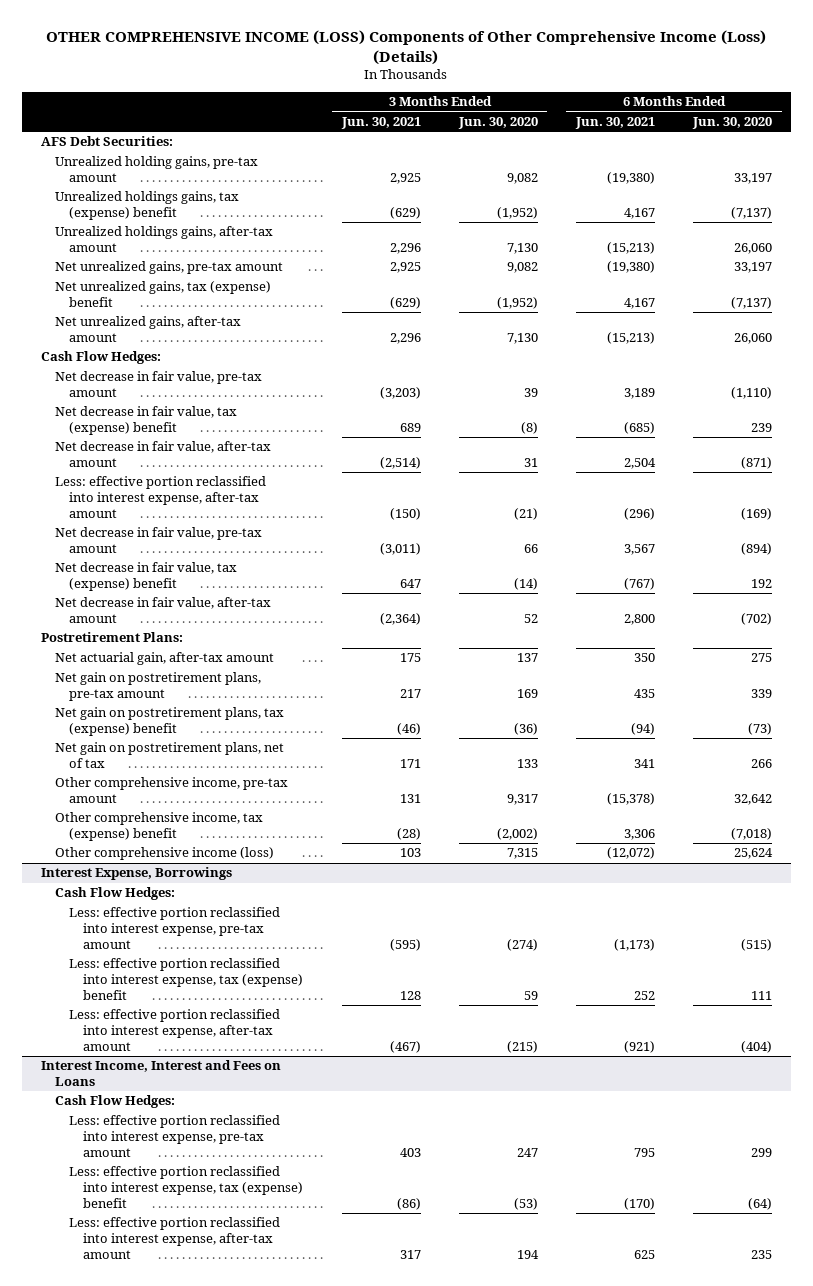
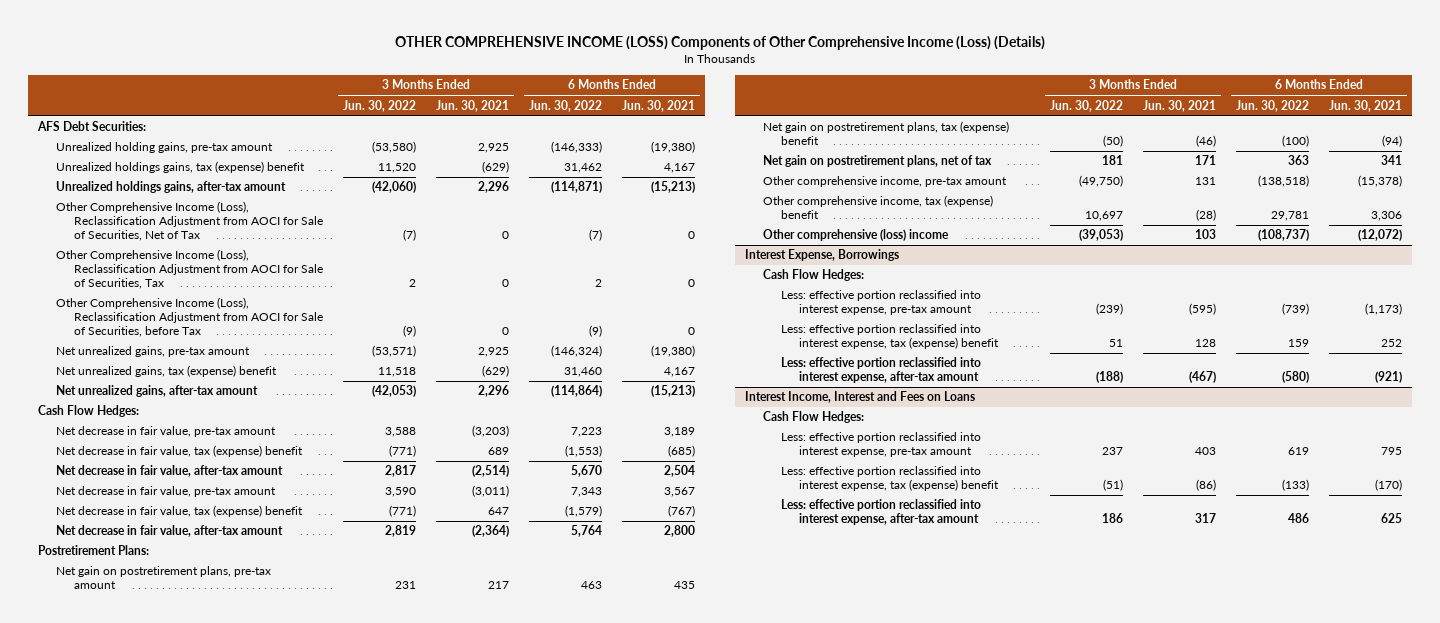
[457,116,538,129] Jun. 30, 2020 -> none
[692,116,773,129] Jun. 30, 2020 -> none
none -> [343,99,417,112] Jun. 30, 2022
none -> [528,99,602,112] Jun. 30, 2022
none -> [56,201,324,242] Other Comprehensive Income (Loss), Reclassification Adjustment from AOCI for Sale of Securities, Net of Tax
none -> [56,249,324,290] Other Comprehensive Income (Loss), Reclassification Adjustment from AOCI for Sale of Securities, Tax
none -> [56,297,324,338] Other Comprehensive Income (Loss), Reclassification Adjustment from AOCI for Sale of Securities, before Tax
[55,476,267,518] Less: effective portion reclassified into interest expense, after-tax amount -> none
[55,652,275,666] Net actuarial gain, after-tax amount -> none
[55,847,275,861] Other comprehensive income (loss) -> [762,229,949,242] Other comprehensive (loss) income

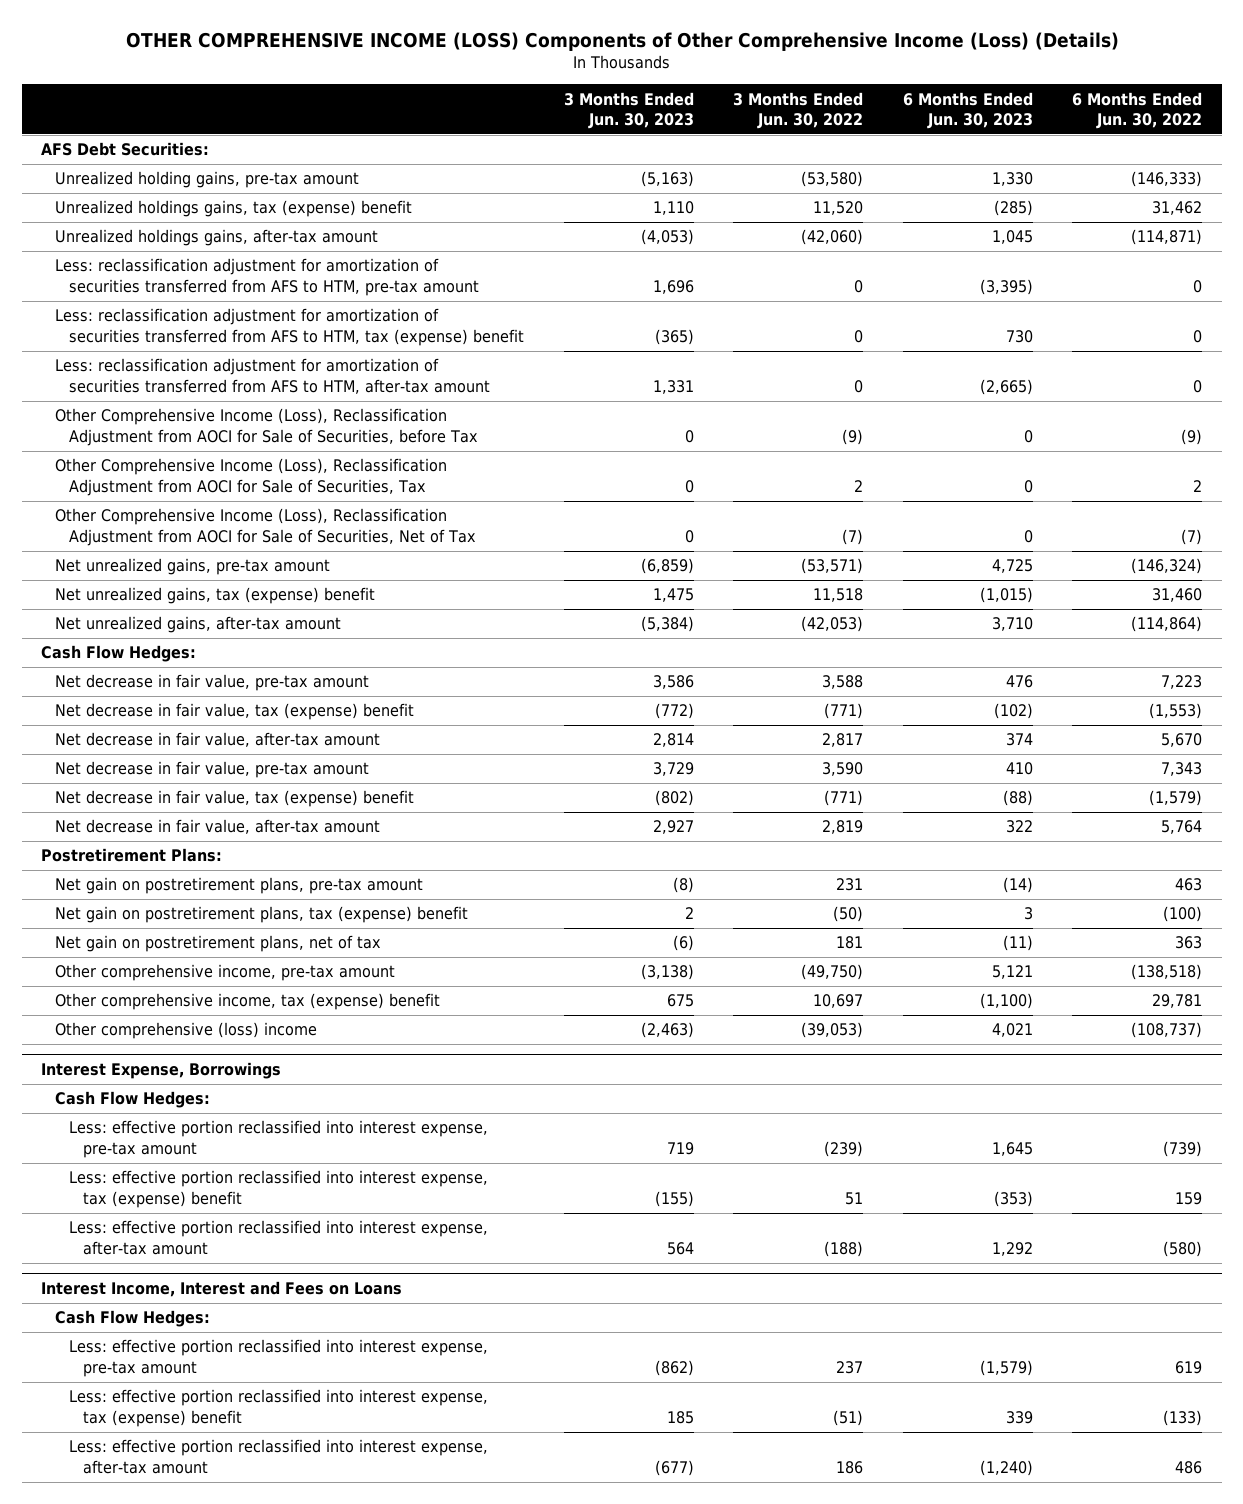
[435,99,509,112] Jun. 30, 2021 -> none
[621,99,695,112] Jun. 30, 2021 -> none
none -> [563,91,694,130] 3 Months Ended Jun. 30, 2023
none -> [902,91,1033,130] 6 Months Ended Jun. 30, 2023
none -> [55,258,480,297] Less: reclassification adjustment for amortization of securities transferred from AFS to HTM, pre-tax amount
none -> [55,308,525,347] Less: reclassification adjustment for amortization of securities transferred from AFS to HTM, tax (expense) benefit
none -> [55,358,491,395] Less: reclassification adjustment for amortization of securities transferred from AFS to HTM, after-tax amount
[56,249,324,290] Other Comprehensive Income (Loss), Reclassification Adjustment from AOCI for Sale of Securities, Tax -> [55,458,448,497] Other Comprehensive Income (Loss), Reclassification Adjustment from AOCI for Sale of Securities, Tax
[56,201,324,242] Other Comprehensive Income (Loss), Reclassification Adjustment from AOCI for Sale of Securities, Net of Tax -> [55,508,477,547] Other Comprehensive Income (Loss), Reclassification Adjustment from AOCI for Sale of Securities, Net of Tax

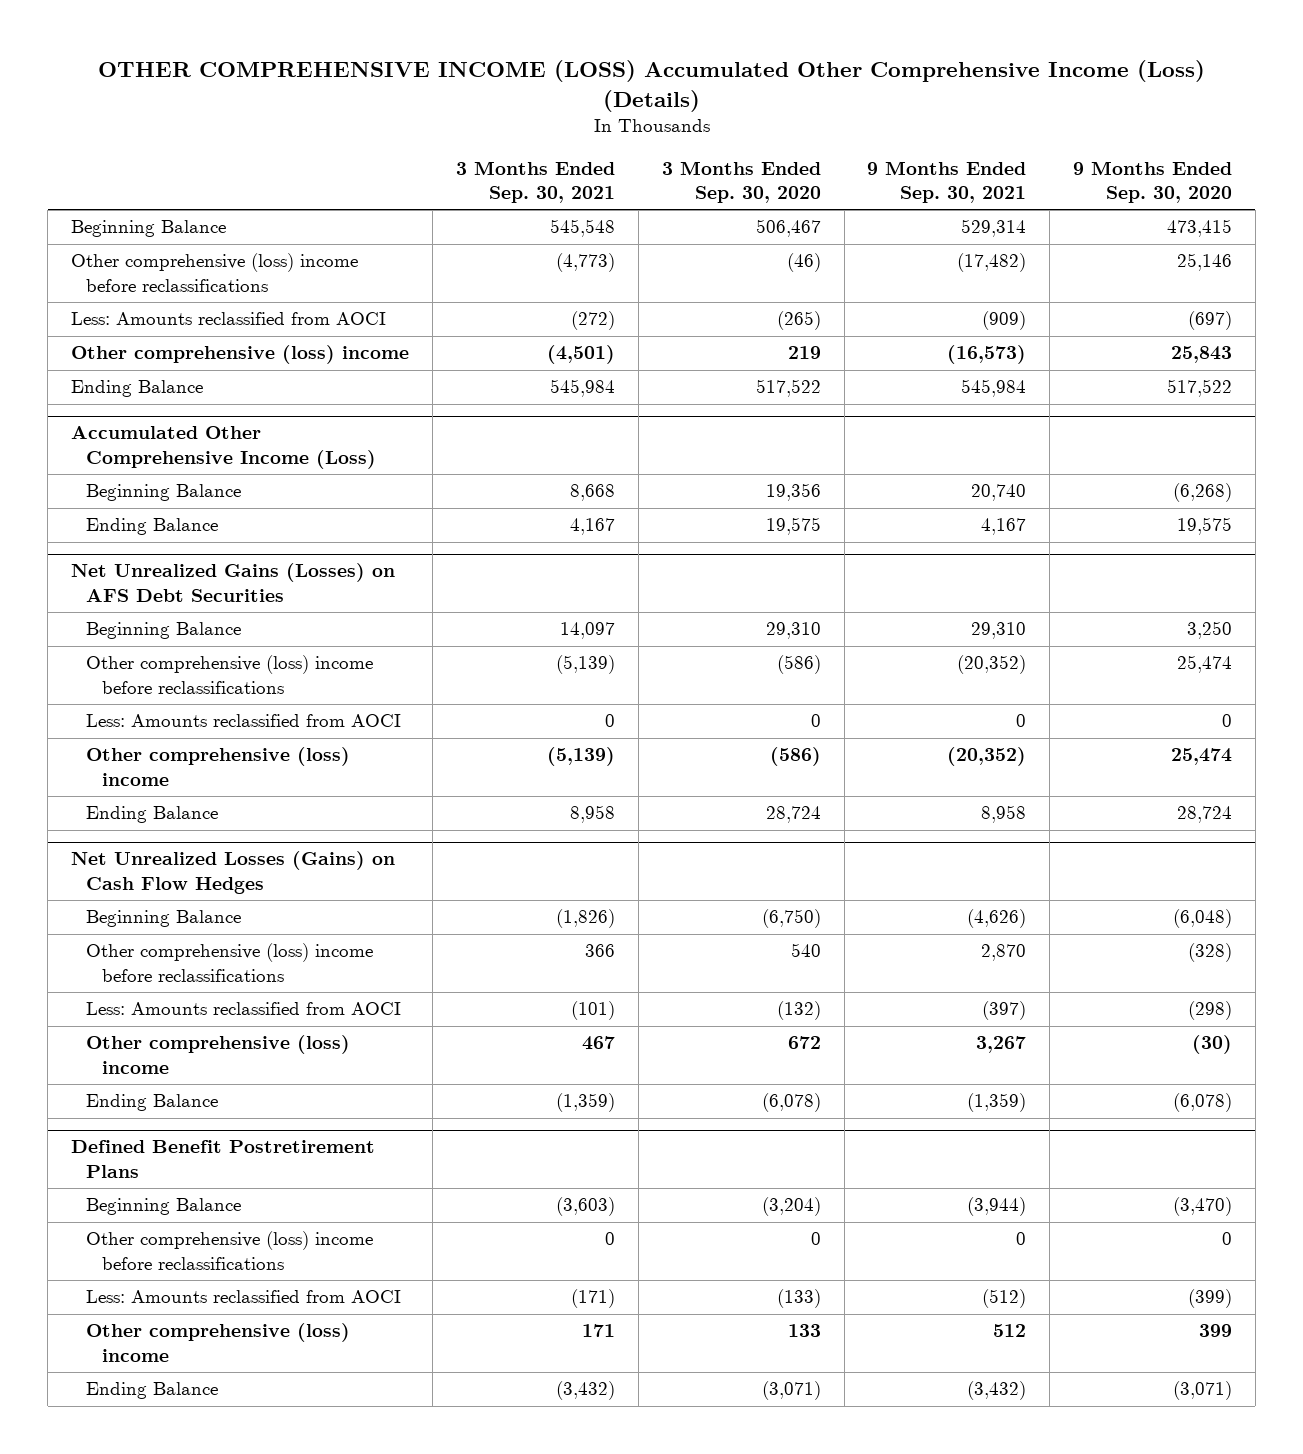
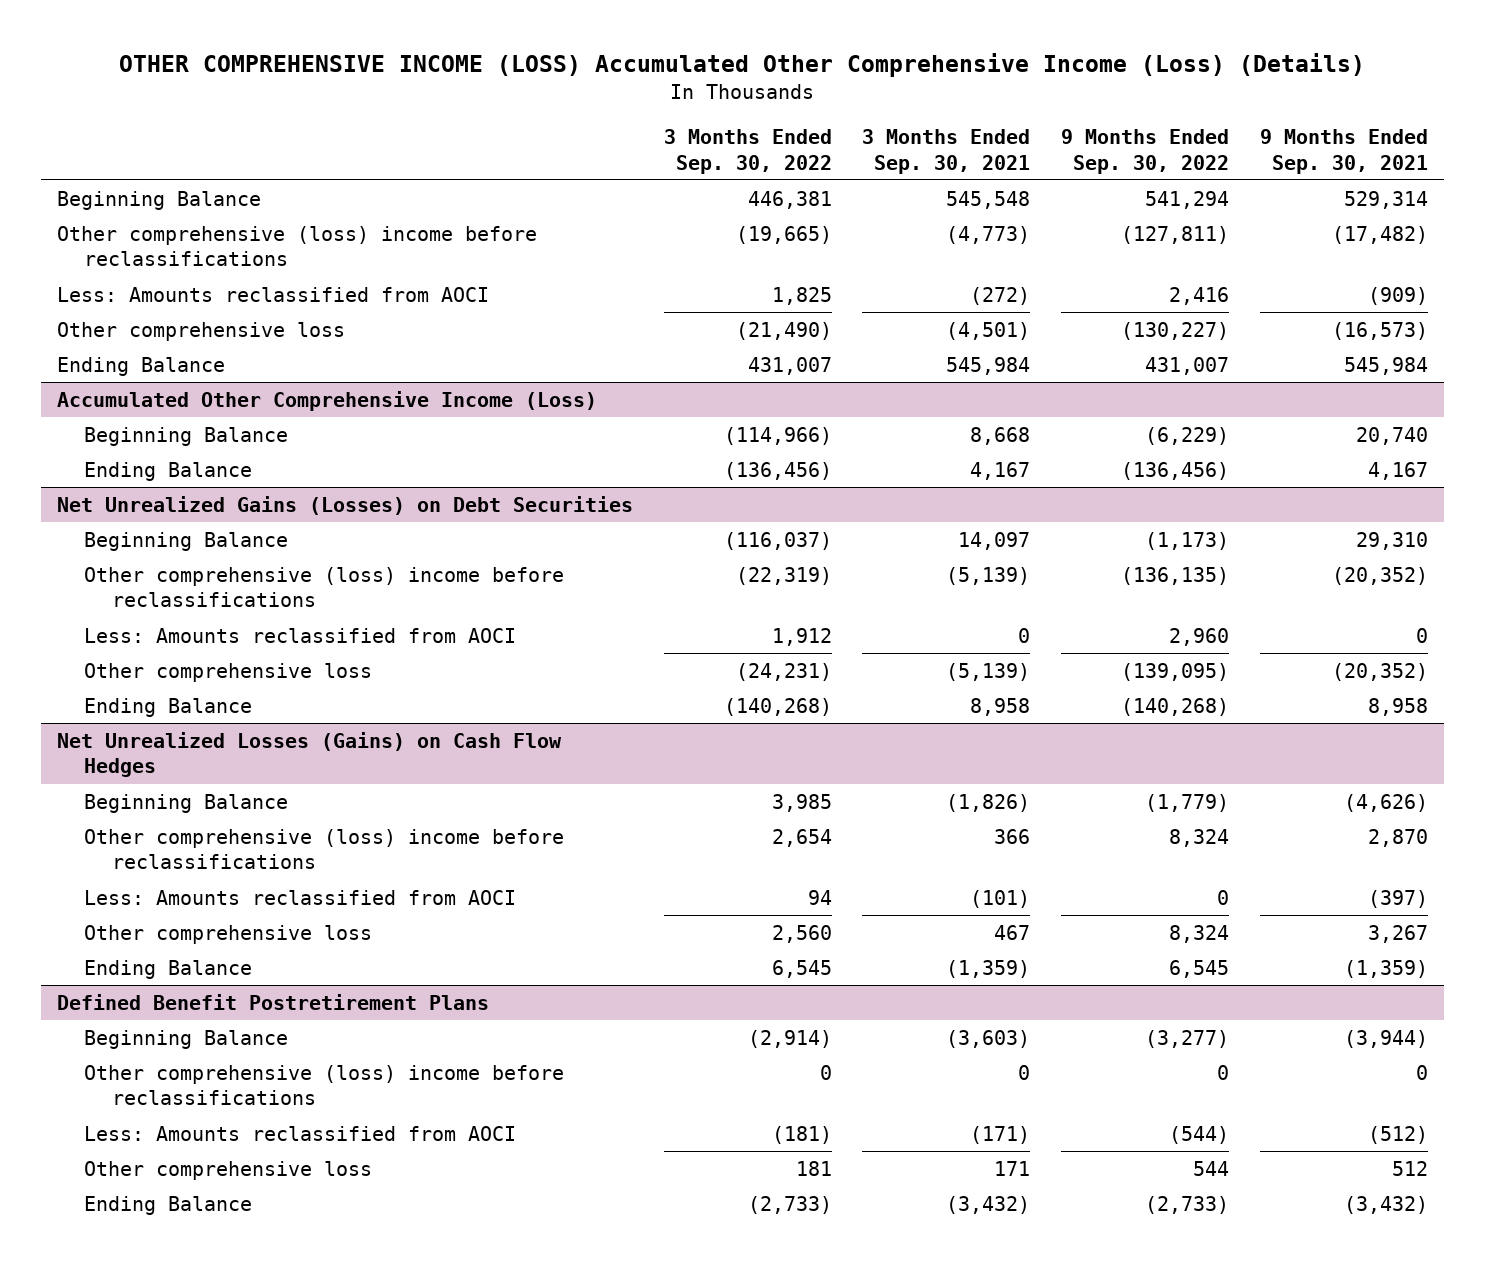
[661,160,821,203] 3 Months Ended Sep. 30, 2020 -> none
[1073,160,1233,203] 9 Months Ended Sep. 30, 2020 -> none
none -> [663,129,832,174] 3 Months Ended Sep. 30, 2022
none -> [1061,129,1230,174] 9 Months Ended Sep. 30, 2022
[71,345,410,365] Other comprehensive (loss) income -> [56,321,345,341] Other comprehensive loss
[71,563,396,602] Net Unrealized Gains (Losses) on AFS Debt Securities -> [56,495,633,515] Net Unrealized Gains (Losses) on Debt Securities
[86,747,351,786] Other comprehensive (loss) income -> [84,662,373,682] Other comprehensive loss
[86,1035,351,1074] Other comprehensive (loss) income -> [84,924,373,944] Other comprehensive loss
[86,1323,351,1362] Other comprehensive (loss) income -> [84,1160,373,1180] Other comprehensive loss

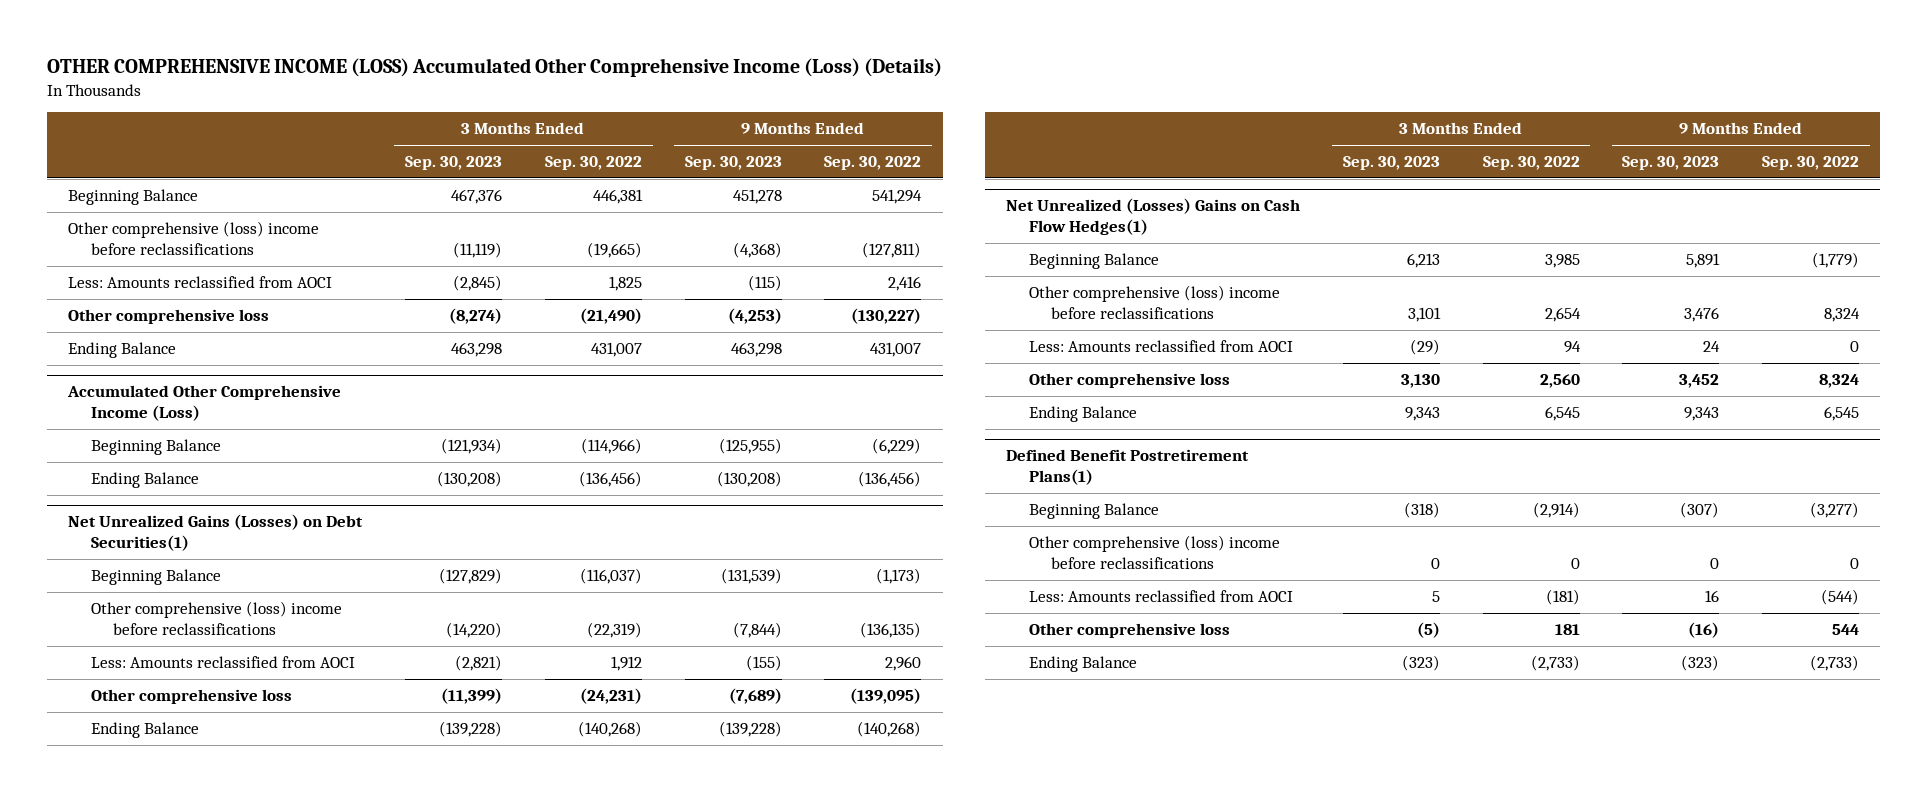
[862,129,1031,174] 3 Months Ended Sep. 30, 2021 -> none
[1260,129,1429,174] 9 Months Ended Sep. 30, 2021 -> none
none -> [405,156,503,171] Sep. 30, 2023
none -> [684,156,782,171] Sep. 30, 2023
[56,495,633,515] Net Unrealized Gains (Losses) on Debt Securities -> [68,514,364,552] Net Unrealized Gains (Losses) on Debt Securities(1)
[56,731,562,778] Net Unrealized Losses (Gains) on Cash Flow Hedges -> [1006,198,1301,236] Net Unrealized (Losses) Gains on Cash Flow Hedges(1)
[56,993,489,1010] Defined Benefit Postretirement Plans -> [1006,449,1250,486] Defined Benefit Postretirement Plans(1)

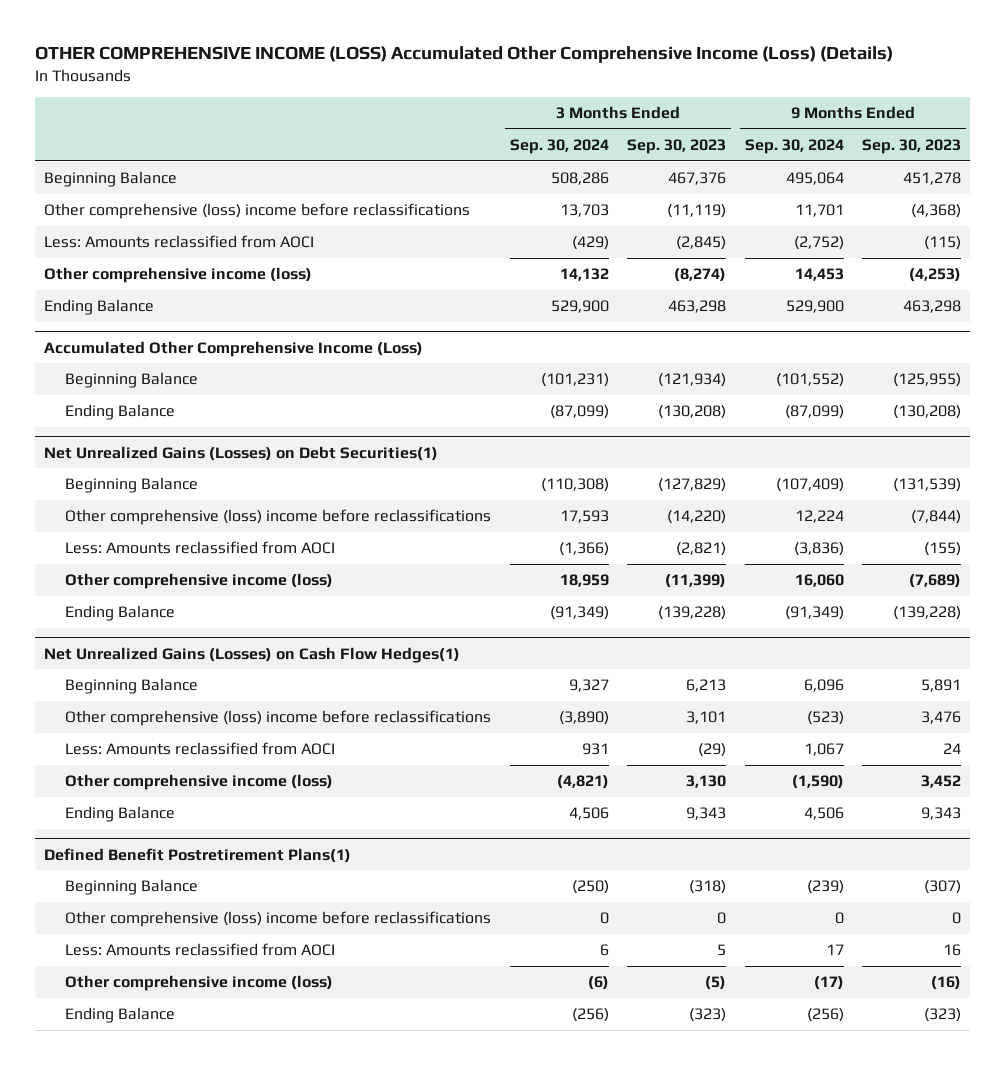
[544,156,642,171] Sep. 30, 2022 -> none
[824,156,922,171] Sep. 30, 2022 -> none
none -> [509,139,609,155] Sep. 30, 2024
none -> [744,139,844,155] Sep. 30, 2024
[68,309,270,325] Other comprehensive loss -> [43,267,312,284] Other comprehensive income (loss)
[90,689,292,705] Other comprehensive loss -> [65,573,334,590] Other comprehensive income (loss)
[1006,198,1301,236] Net Unrealized (Losses) Gains on Cash Flow Hedges(1) -> [43,646,460,663] Net Unrealized Gains (Losses) on Cash Flow Hedges(1)
[1028,373,1230,389] Other comprehensive loss -> [65,774,334,791] Other comprehensive income (loss)
[1028,623,1230,639] Other comprehensive loss -> [65,975,334,992] Other comprehensive income (loss)

